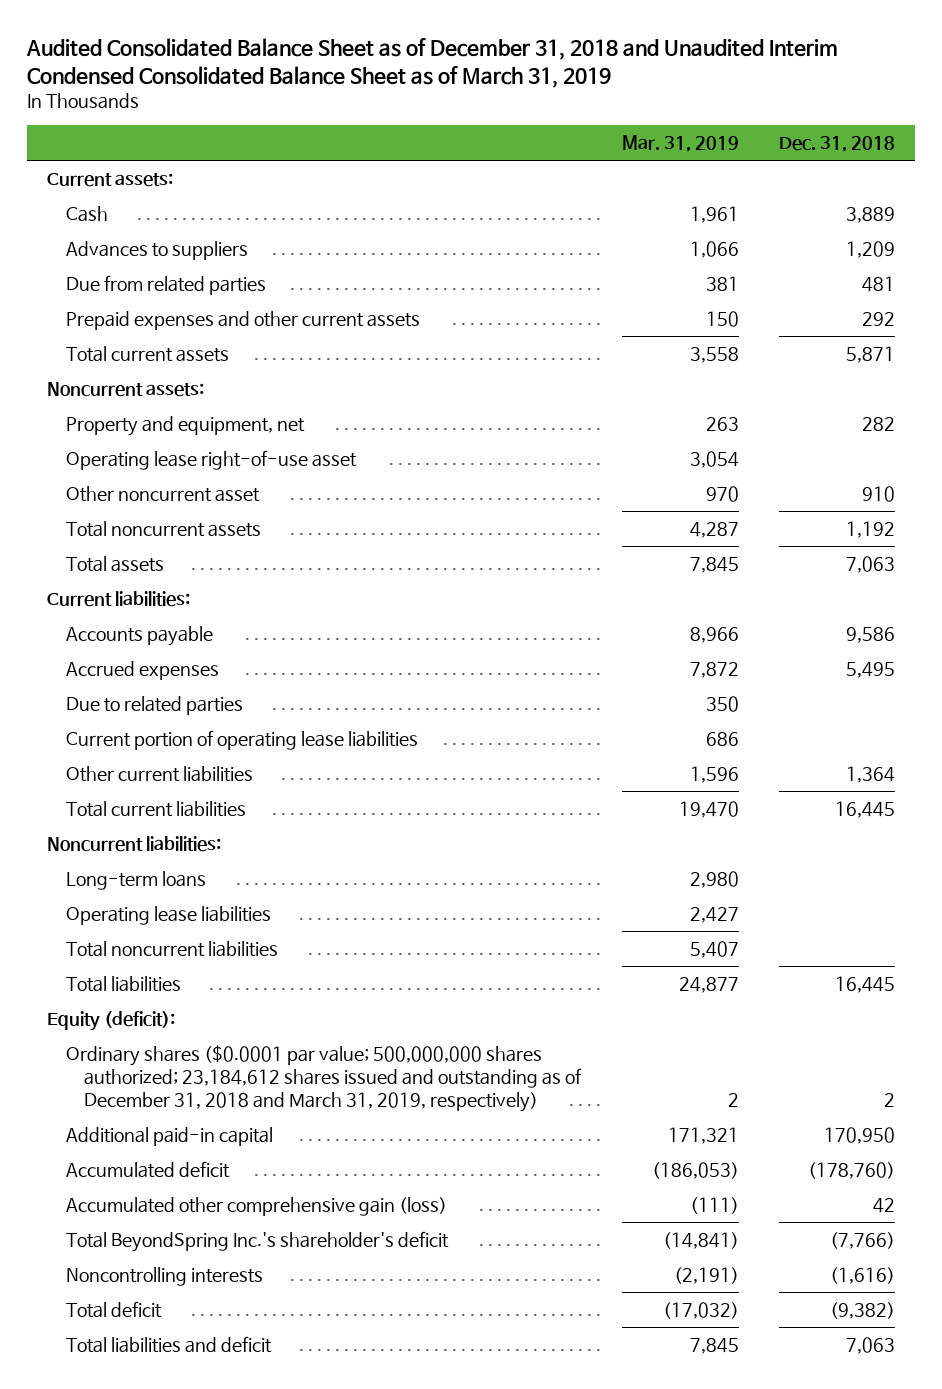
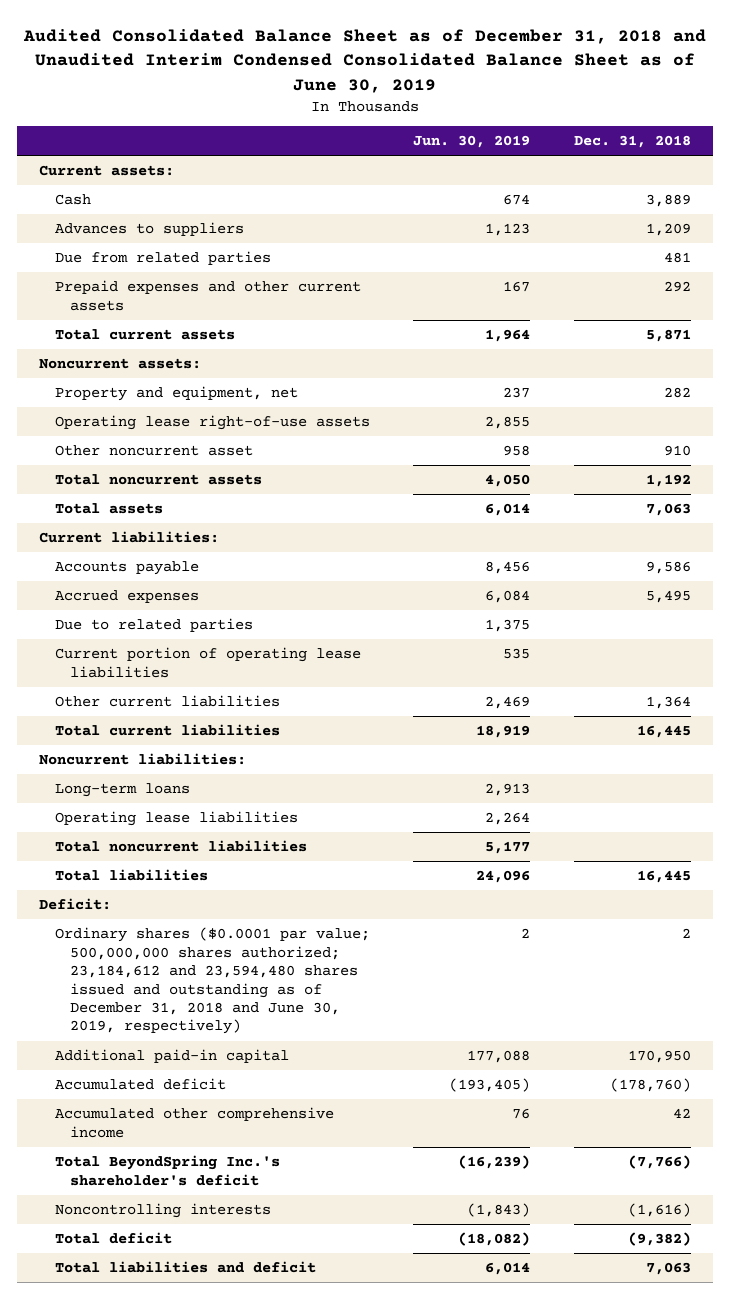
[26,37,839,88] Audited Consolidated Balance Sheet as of December 31, 2018 and Unaudited Interim Condensed Consolidated Balance Sheet as of March 31, 2019 -> [23,29,707,93] Audited Consolidated Balance Sheet as of December 31, 2018 and Unaudited Interim Condensed Consolidated Balance Sheet as of June 30, 2019
[621,135,739,153] Mar. 31, 2019 -> none
none -> [413,135,531,149] Jun. 30, 2019
[65,449,357,470] Operating lease right-of-use asset -> [54,415,370,431] Operating lease right-of-use assets
[47,1010,176,1031] Equity (deficit): -> [38,898,111,911] Deficit:
[65,1044,583,1113] Ordinary shares ($0.0001 par value; 500,000,000 shares authorized; 23,184,612 shares issued and outstanding as of December 31, 2018 and March 31, 2019, respectively) -> [54,927,370,1035] Ordinary shares ($0.0001 par value; 500,000,000 shares authorized; 23,184,612 and 23,594,480 shares issued and outstanding as of December 31, 2018 and June 30, 2019, respectively)
[65,1196,447,1216] Accumulated other comprehensive gain (loss) -> [54,1107,334,1138] Accumulated other comprehensive income

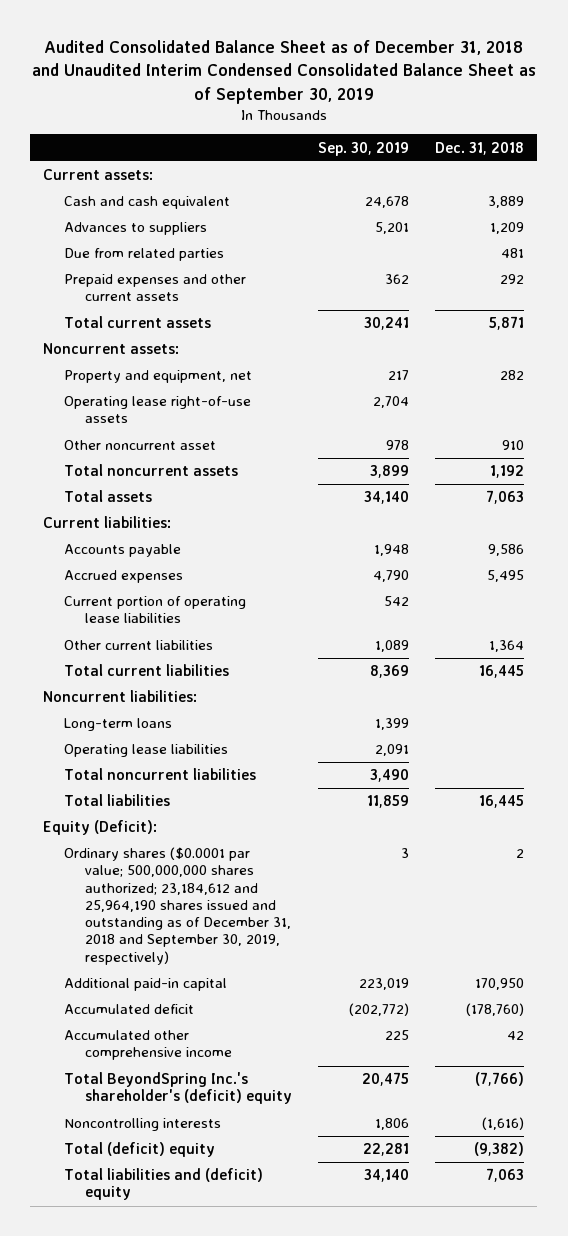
[23,29,707,93] Audited Consolidated Balance Sheet as of December 31, 2018 and Unaudited Interim Condensed Consolidated Balance Sheet as of June 30, 2019 -> [31,40,536,104] Audited Consolidated Balance Sheet as of December 31, 2018 and Unaudited Interim Condensed Consolidated Balance Sheet as of September 30, 2019
[413,135,531,149] Jun. 30, 2019 -> none
none -> [318,141,410,156] Sep. 30, 2019
[54,194,91,206] Cash -> [64,196,231,210] Cash and cash equivalent
[54,618,253,633] Due to related parties -> none
[38,898,111,911] Deficit: -> [43,820,158,836] Equity (Deficit):
[54,927,370,1035] Ordinary shares ($0.0001 par value; 500,000,000 shares authorized; 23,184,612 and 23,594,480 shares issued and outstanding as of December 31, 2018 and June 30, 2019, respectively) -> [64,847,291,965] Ordinary shares ($0.0001 par value; 500,000,000 shares authorized; 23,184,612 and 25,964,190 shares issued and outstanding as of December 31, 2018 and September 30, 2019, respectively)
[54,1155,280,1186] Total BeyondSpring Inc.'s shareholder's deficit -> [64,1072,292,1105] Total BeyondSpring Inc.'s shareholder's (deficit) equity
[54,1232,172,1245] Total deficit -> [64,1142,216,1158] Total (deficit) equity
[54,1261,316,1274] Total liabilities and deficit -> [64,1168,264,1201] Total liabilities and (deficit) equity

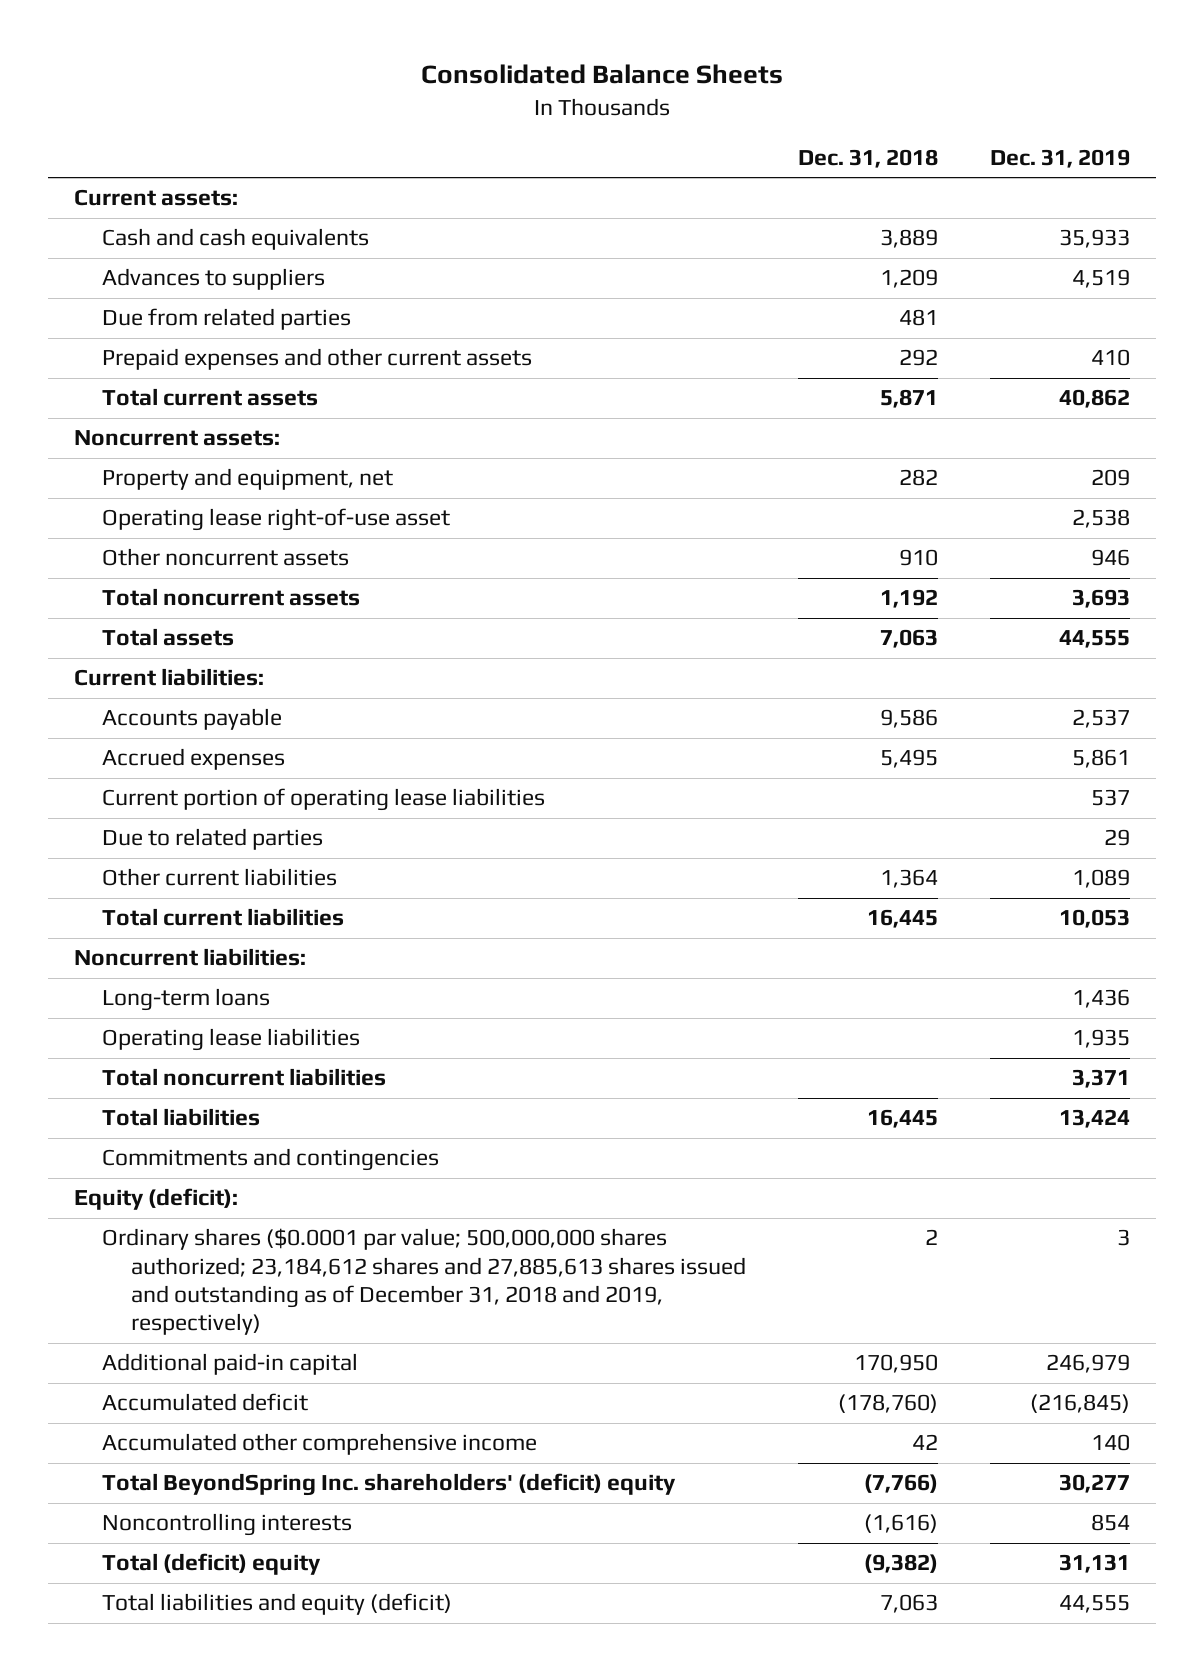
[31,40,536,104] Audited Consolidated Balance Sheet as of December 31, 2018 and Unaudited Interim Condensed Consolidated Balance Sheet as of September 30, 2019 -> [420,64,783,85] Consolidated Balance Sheets
[318,141,410,156] Sep. 30, 2019 -> none
none -> [989,149,1130,169] Dec. 31, 2019
[64,196,231,210] Cash and cash equivalent -> [102,228,370,251] Cash and cash equivalents
[64,396,252,424] Operating lease right-of-use assets -> [102,508,451,532] Operating lease right-of-use asset
[64,440,217,451] Other noncurrent asset -> [102,548,350,567] Other noncurrent assets
none -> [102,828,324,851] Due to related parties
none -> [102,1148,440,1172] Commitments and contingencies
[43,820,158,836] Equity (Deficit): -> [73,1188,238,1211] Equity (deficit):
[64,847,291,965] Ordinary shares ($0.0001 par value; 500,000,000 shares authorized; 23,184,612 and 25,964,190 shares issued and outstanding as of December 31, 2018 and September 30, 2019, respectively) -> [102,1228,746,1336] Ordinary shares ($0.0001 par value; 500,000,000 shares authorized; 23,184,612 shares and 27,885,613 shares issued and outstanding as of December 31, 2018 and 2019, respectively)
[64,1072,292,1105] Total BeyondSpring Inc.'s shareholder's (deficit) equity -> [102,1473,677,1497] Total BeyondSpring Inc. shareholders' (deficit) equity
[64,1168,264,1201] Total liabilities and (deficit) equity -> [102,1593,453,1616] Total liabilities and equity (deficit)

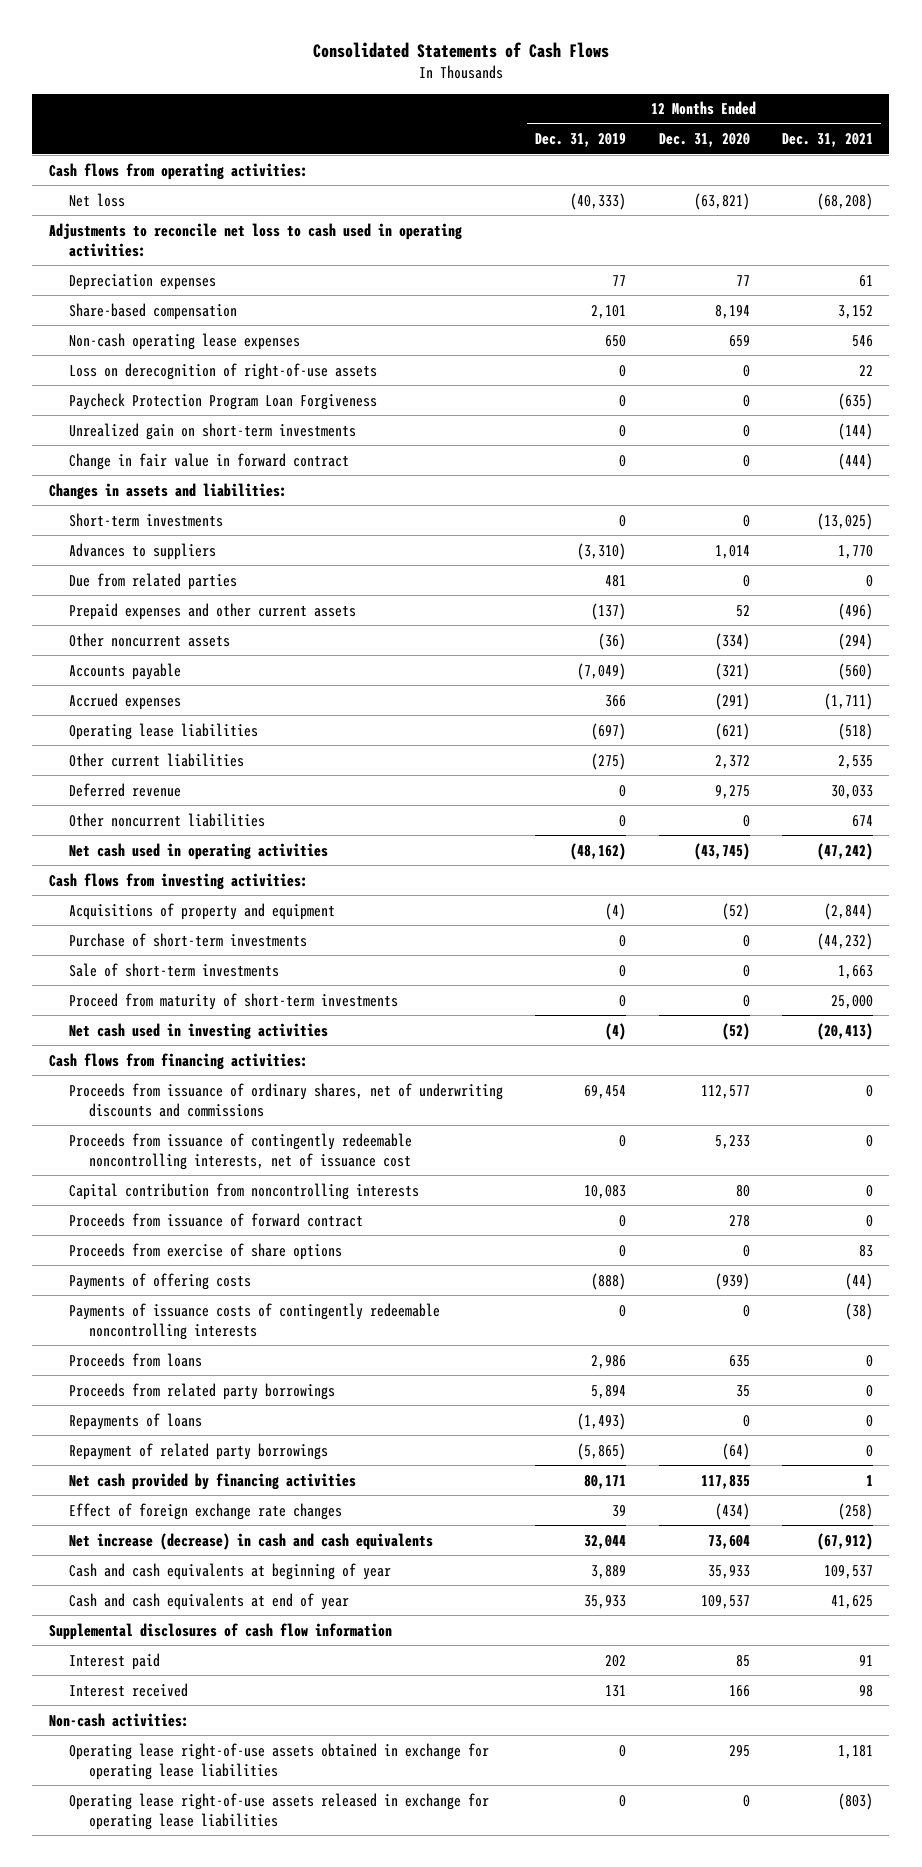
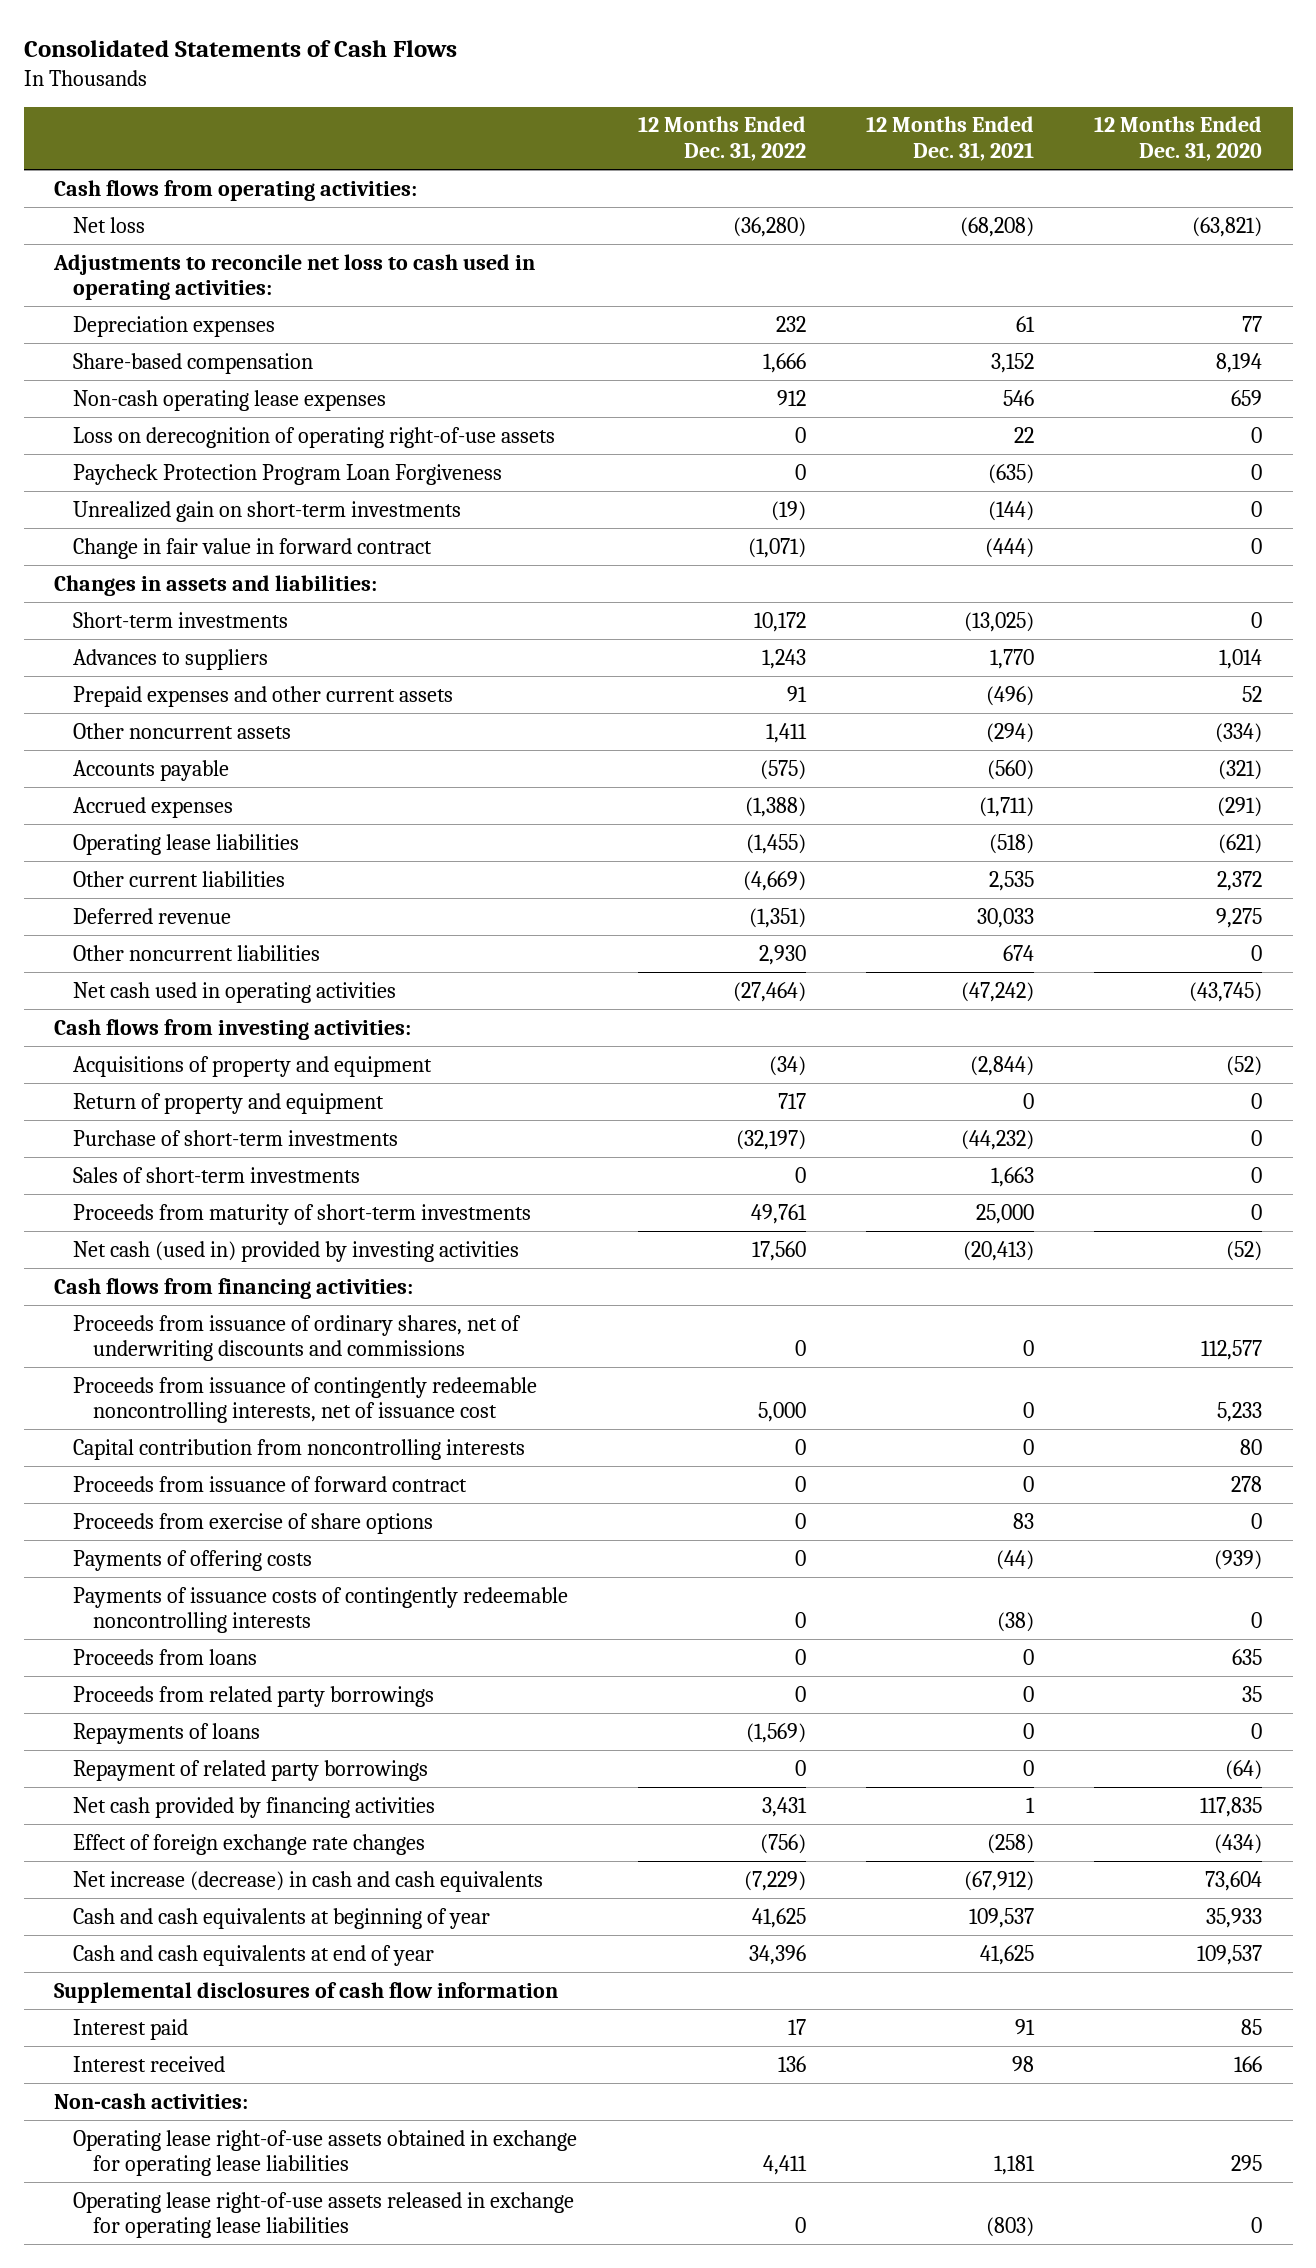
[535,133,627,148] Dec. 31, 2019 -> none
none -> [637,116,806,162] 12 Months Ended Dec. 31, 2022
[68,362,377,380] Loss on derecognition of right-of-use assets -> [73,426,556,448] Loss on derecognition of operating right-of-use assets
[68,572,237,590] Due from related parties -> none
none -> [73,1092,385,1114] Return of property and equipment
[68,962,279,977] Sale of short-term investments -> [73,1166,361,1183] Sales of short-term investments
[68,992,398,1010] Proceed from maturity of short-term investments -> [73,1203,532,1225] Proceeds from maturity of short-term investments
[68,1022,328,1040] Net cash used in investing activities -> [73,1240,520,1262] Net cash (used in) provided by investing activities

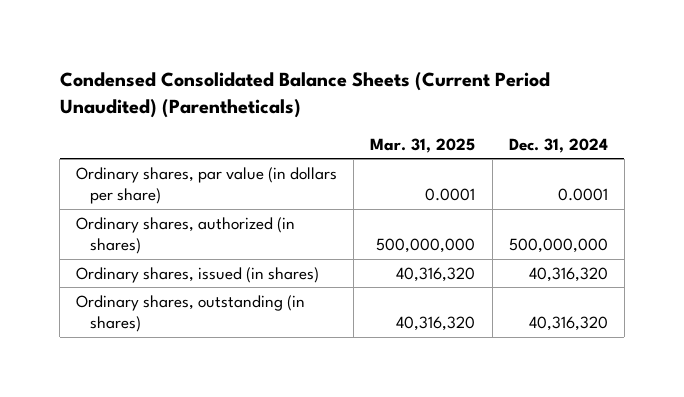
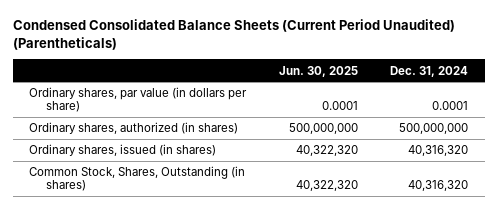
[370,137,476,153] Mar. 31, 2025 -> none
none -> [278,65,358,77] Jun. 30, 2025
[76,294,306,333] Ordinary shares, outstanding (in shares) -> [28,166,245,192] Common Stock, Shares, Outstanding (in shares)

